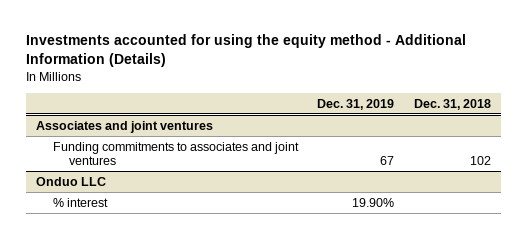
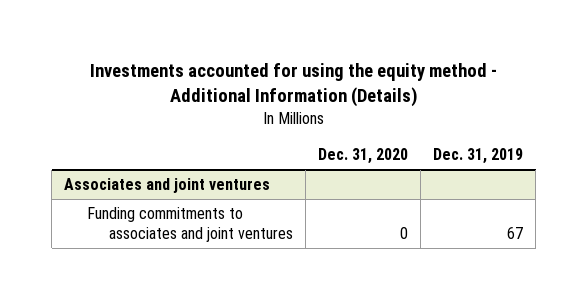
[414,98,492,110] Dec. 31, 2018 -> none
none -> [317,148,408,165] Dec. 31, 2020
[36,176,107,186] Onduo LLC -> none
[52,197,108,207] % interest -> none

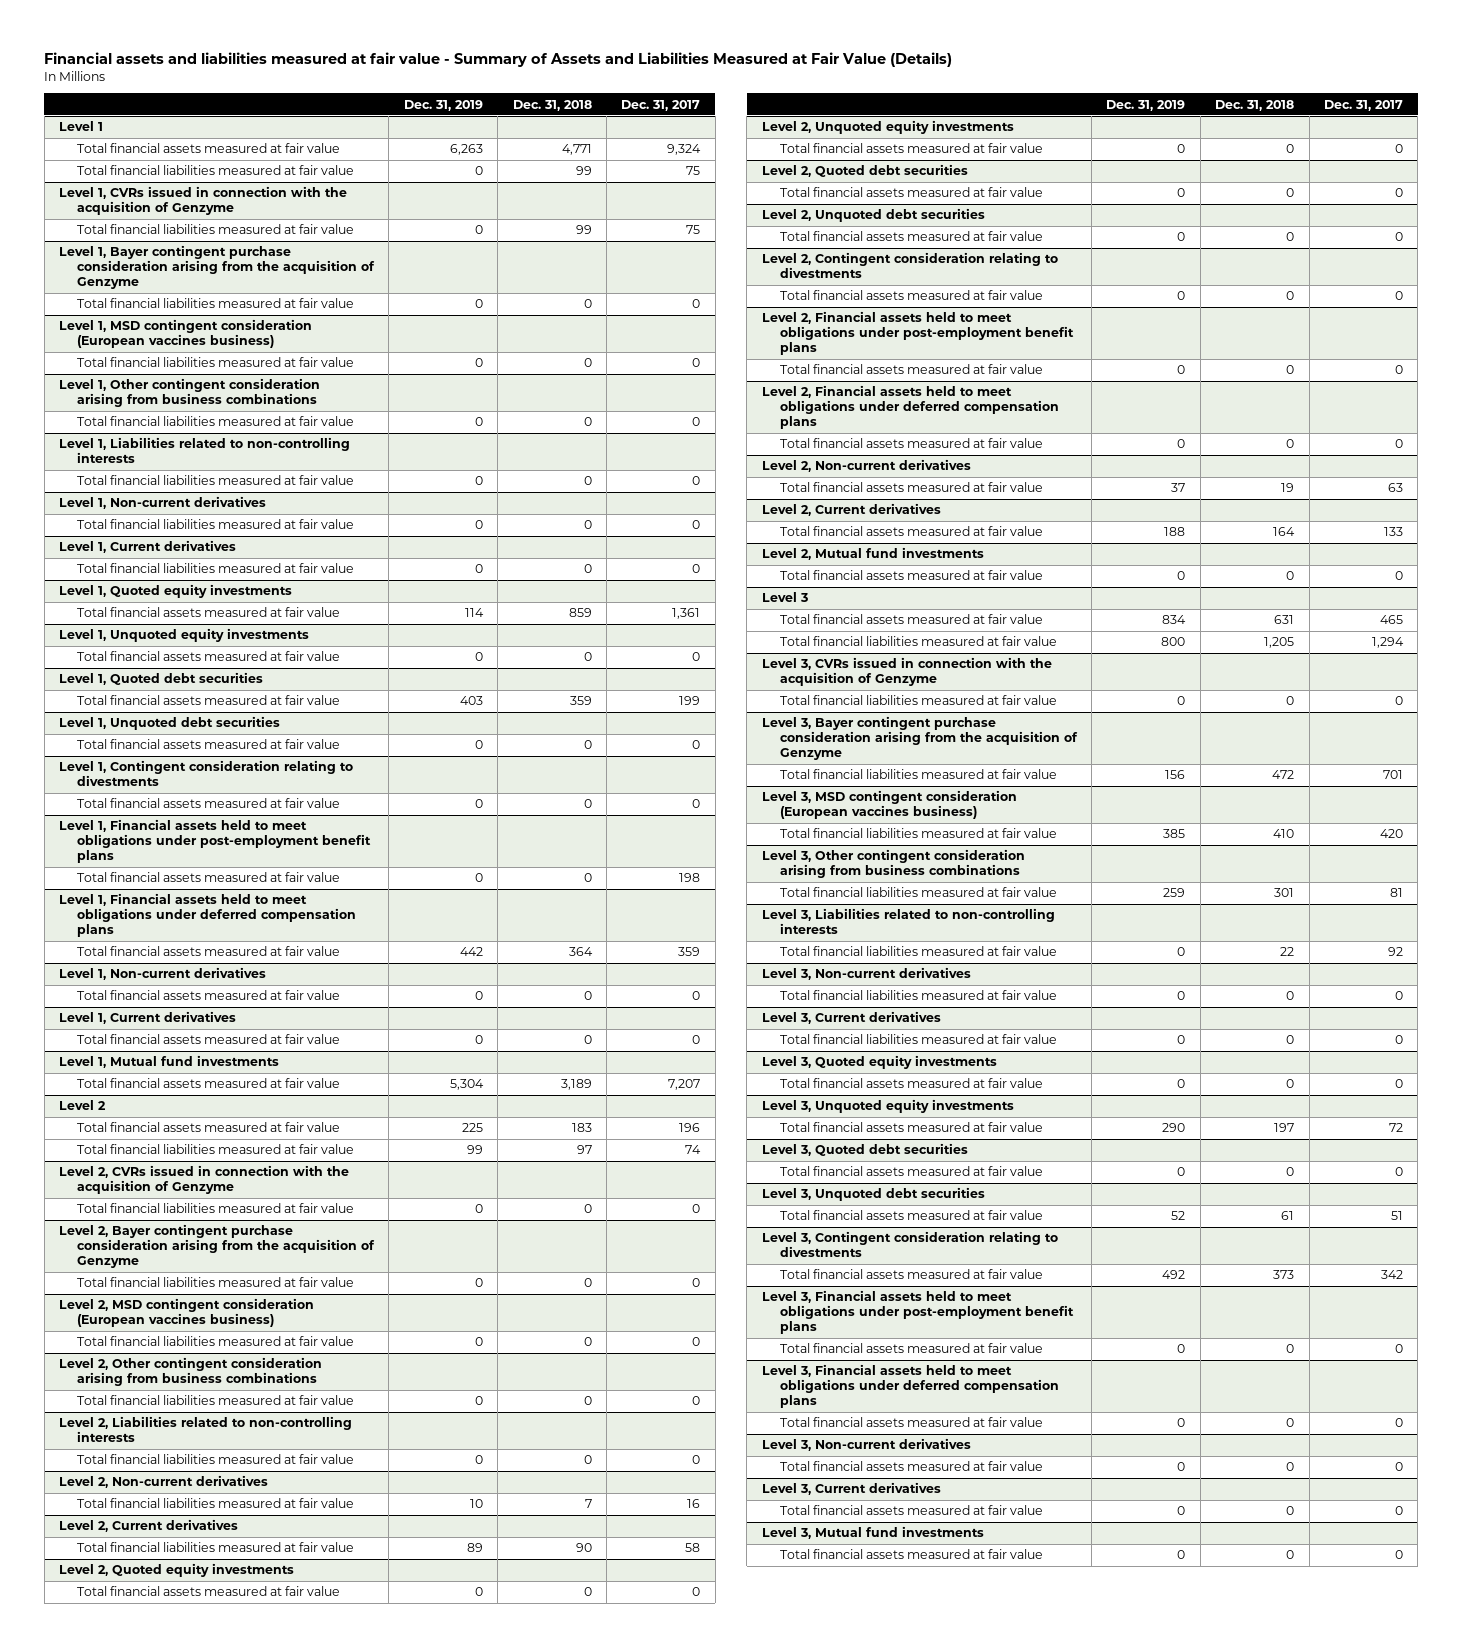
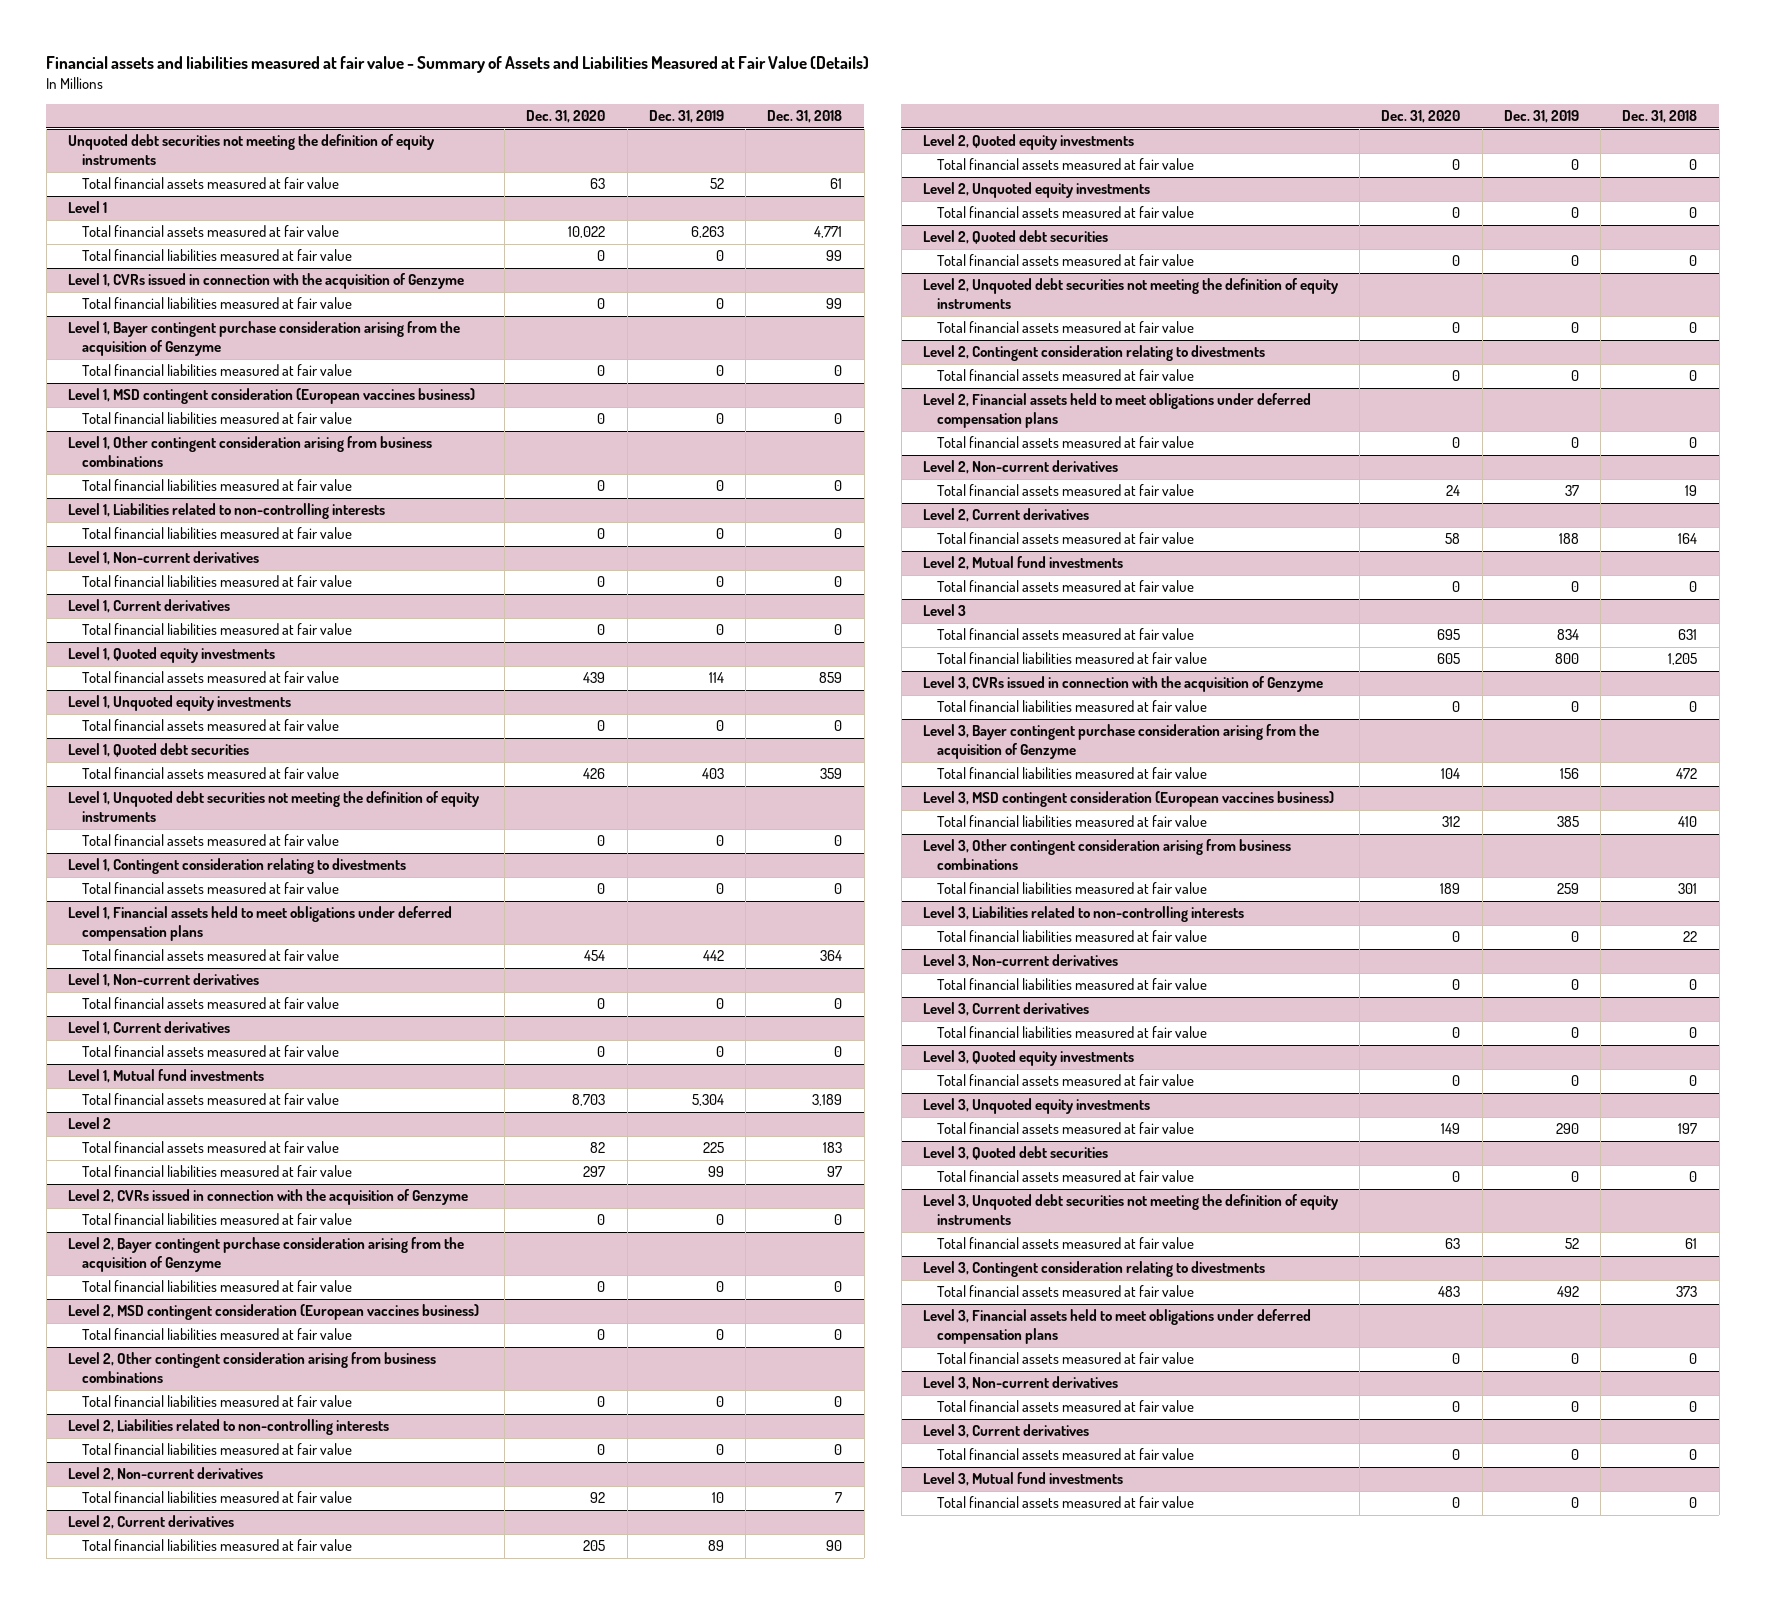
[621,99,701,111] Dec. 31, 2017 -> none
none -> [526,110,606,124] Dec. 31, 2020
none -> [67,134,435,166] Unquoted debt securities not meeting the definition of equity instruments
none -> [82,177,340,190] Total financial assets measured at fair value
[58,716,280,731] Level 1, Unquoted debt securities -> none
none -> [67,791,480,823] Level 1, Unquoted debt securities not meeting the definition of equity instruments
[58,819,372,864] Level 1, Financial assets held to meet obligations under post-employment benefit plans -> none
[77,872,341,883] Total financial assets measured at fair value -> none
[761,208,985,223] Level 2, Unquoted debt securities -> none
none -> [922,278,1339,310] Level 2, Unquoted debt securities not meeting the definition of equity instruments
[761,311,1074,356] Level 2, Financial assets held to meet obligations under post-employment benefit plans -> none
[779,364,1043,375] Total financial assets measured at fair value -> none
[761,1187,985,1202] Level 3, Unquoted debt securities -> none
none -> [922,1194,1339,1226] Level 3, Unquoted debt securities not meeting the definition of equity instruments
[761,1290,1074,1335] Level 3, Financial assets held to meet obligations under post-employment benefit plans -> none
[779,1343,1043,1354] Total financial assets measured at fair value -> none

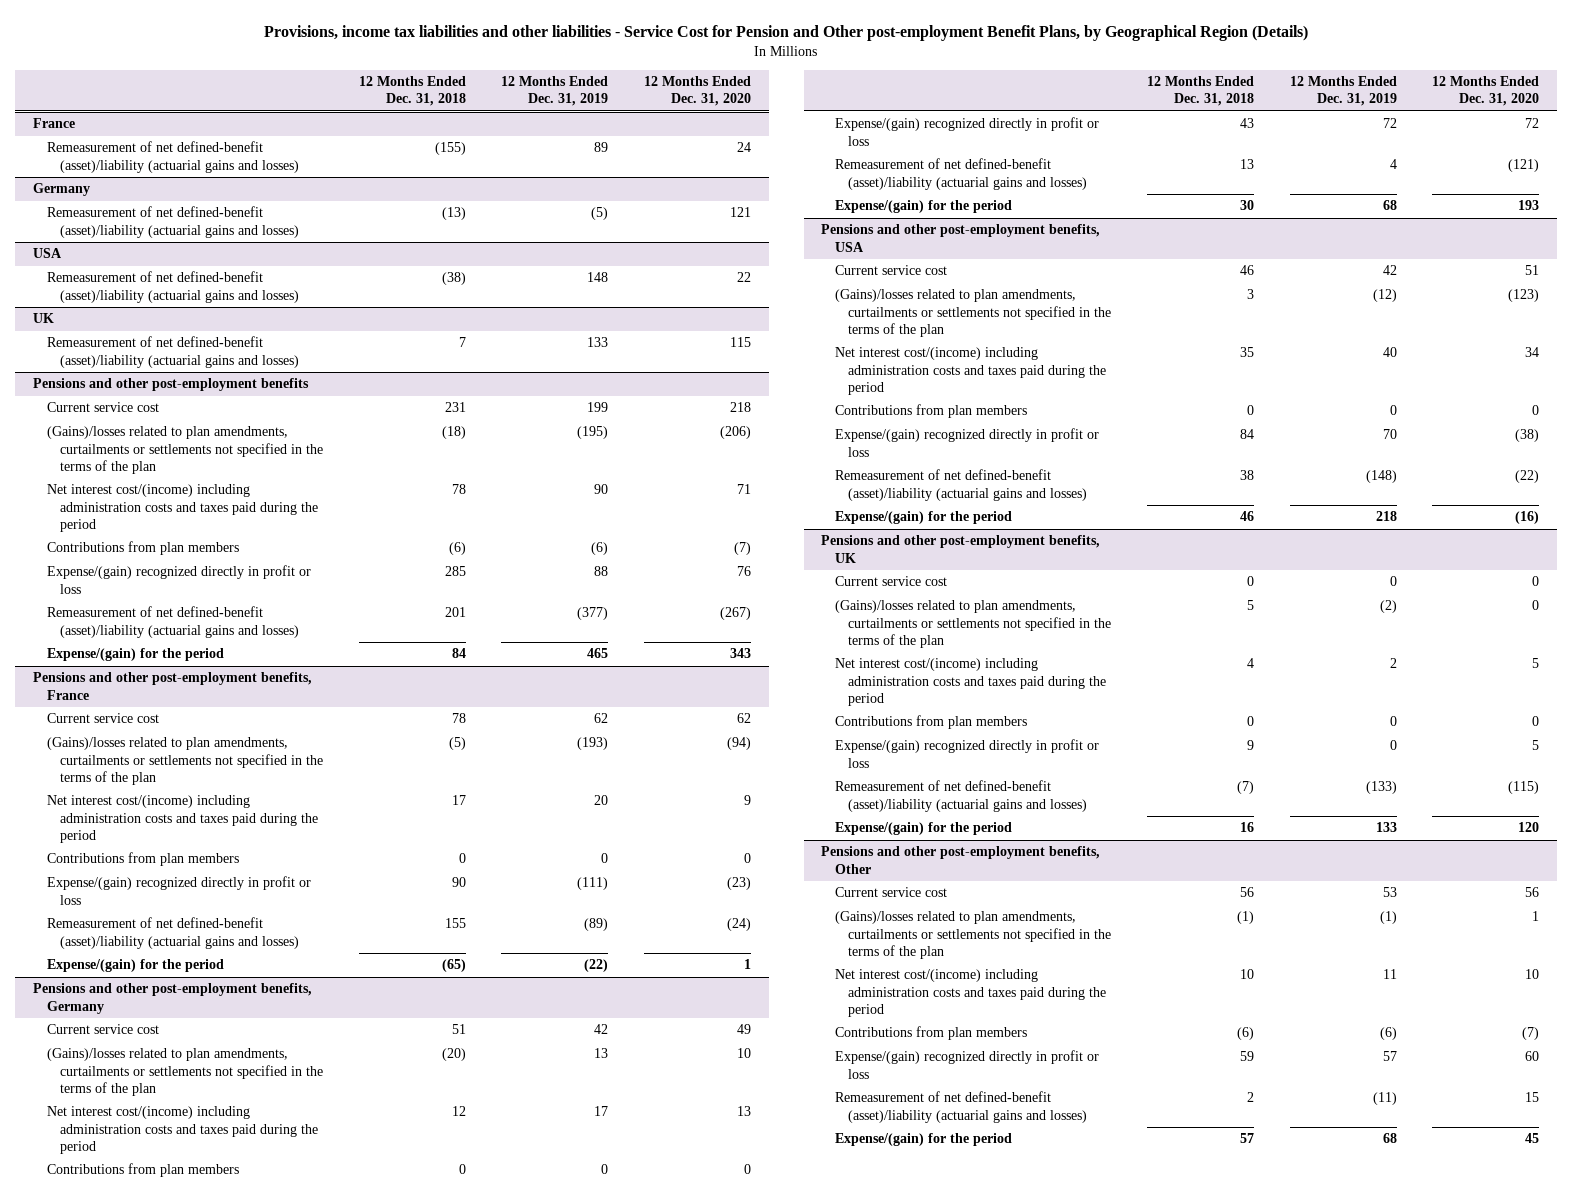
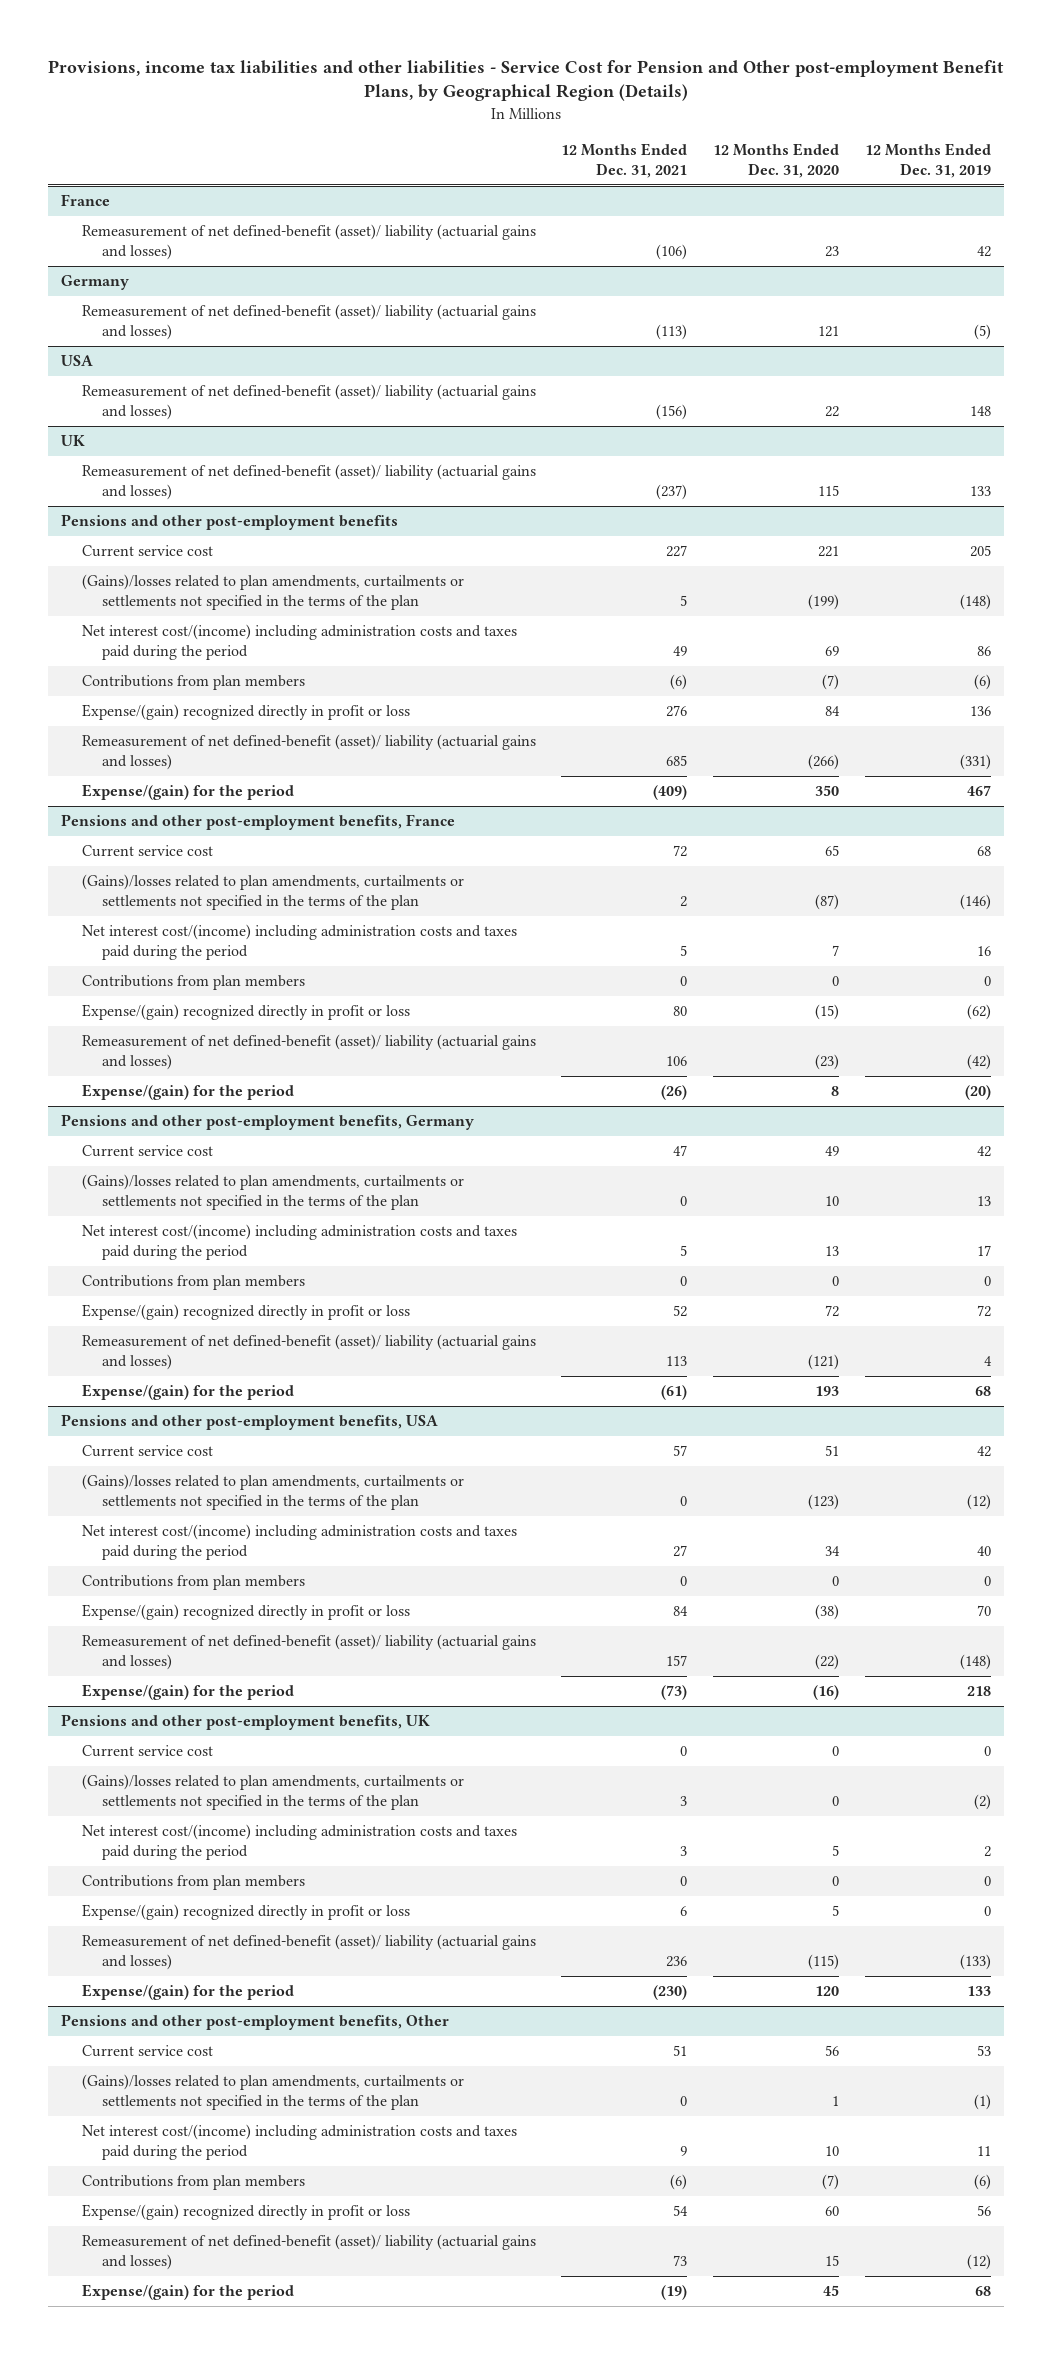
[358,76,466,107] 12 Months Ended Dec. 31, 2018 -> none
none -> [561,142,688,178] 12 Months Ended Dec. 31, 2021
[46,141,300,173] Remeasurement of net defined-benefit (asset)/liability (actuarial gains and losses) -> [81,224,536,261] Remeasurement of net defined-benefit (asset)/ liability (actuarial gains and losses)
[594,142,609,153] 89 -> [977,246,992,258] 42
[737,142,752,153] 24 -> [825,246,840,258] 23
[46,206,300,238] Remeasurement of net defined-benefit (asset)/liability (actuarial gains and losses) -> [81,304,536,341] Remeasurement of net defined-benefit (asset)/ liability (actuarial gains and losses)
[46,271,300,303] Remeasurement of net defined-benefit (asset)/liability (actuarial gains and losses) -> [81,384,536,421] Remeasurement of net defined-benefit (asset)/ liability (actuarial gains and losses)
[46,336,300,368] Remeasurement of net defined-benefit (asset)/liability (actuarial gains and losses) -> [81,464,536,501] Remeasurement of net defined-benefit (asset)/ liability (actuarial gains and losses)
[587,402,609,413] 199 -> [970,545,992,558] 205
[730,402,752,413] 218 -> [818,546,840,558] 221
[577,426,609,440] (195) -> [960,594,992,611] (148)
[720,426,752,440] (206) -> [808,594,840,611] (199)
[594,484,609,495] 90 -> [977,646,992,657] 86
[737,484,752,495] 71 -> [825,646,840,657] 69
[594,566,609,577] 88 -> [970,706,992,717] 136
[737,566,752,577] 76 -> [825,706,841,717] 84
[46,606,300,638] Remeasurement of net defined-benefit (asset)/liability (actuarial gains and losses) -> [81,734,536,771] Remeasurement of net defined-benefit (asset)/ liability (actuarial gains and losses)
[577,607,609,621] (377) -> [960,754,992,771] (331)
[720,607,752,621] (267) -> [808,754,840,771] (266)
[587,648,609,659] 465 -> [967,785,992,797] 467
[730,648,752,659] 343 -> [815,785,840,797] 350
[594,713,609,724] 62 -> [977,846,992,857] 68
[737,713,752,724] 62 -> [825,845,840,857] 65
[577,737,609,751] (193) -> [960,894,992,911] (146)
[727,737,752,751] (94) -> [815,894,840,911] (87)
[594,795,609,806] 20 -> [977,946,992,957] 16
[744,795,752,806] 9 -> [832,945,840,957] 7
[577,877,609,891] (111) -> [967,1004,992,1021] (62)
[727,877,752,891] (23) -> [815,1004,840,1021] (15)
[46,917,300,949] Remeasurement of net defined-benefit (asset)/liability (actuarial gains and losses) -> [81,1034,536,1071] Remeasurement of net defined-benefit (asset)/ liability (actuarial gains and losses)
[584,918,609,932] (89) -> [967,1054,992,1071] (42)
[727,918,752,932] (24) -> [815,1054,840,1071] (23)
[584,959,609,973] (22) -> [965,1085,992,1101] (20)
[744,959,752,970] 1 -> [831,1086,840,1097] 8
[834,158,1088,190] Remeasurement of net defined-benefit (asset)/liability (actuarial gains and losses) -> [81,1334,536,1371] Remeasurement of net defined-benefit (asset)/ liability (actuarial gains and losses)
[834,469,1088,501] Remeasurement of net defined-benefit (asset)/liability (actuarial gains and losses) -> [81,1634,536,1671] Remeasurement of net defined-benefit (asset)/ liability (actuarial gains and losses)
[834,780,1088,812] Remeasurement of net defined-benefit (asset)/liability (actuarial gains and losses) -> [81,1934,536,1971] Remeasurement of net defined-benefit (asset)/ liability (actuarial gains and losses)
[1382,1051,1397,1062] 57 -> [977,2205,992,2217] 56
[834,1091,1088,1123] Remeasurement of net defined-benefit (asset)/liability (actuarial gains and losses) -> [81,2234,536,2271] Remeasurement of net defined-benefit (asset)/ liability (actuarial gains and losses)
[1372,1092,1397,1106] (11) -> [967,2254,992,2271] (12)

